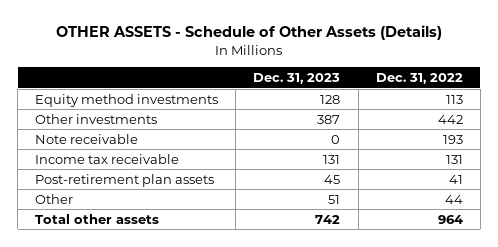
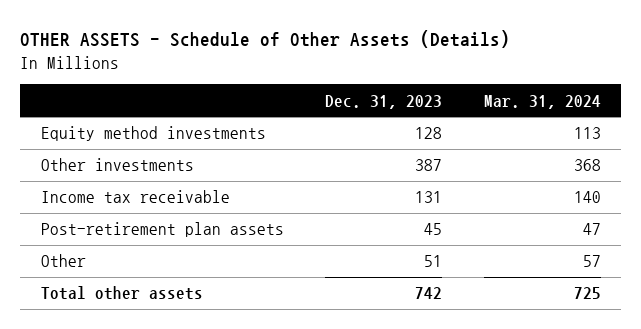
[375,73,463,85] Dec. 31, 2022 -> none
none -> [483,94,601,109] Mar. 31, 2024
[35,133,139,144] Note receivable -> none

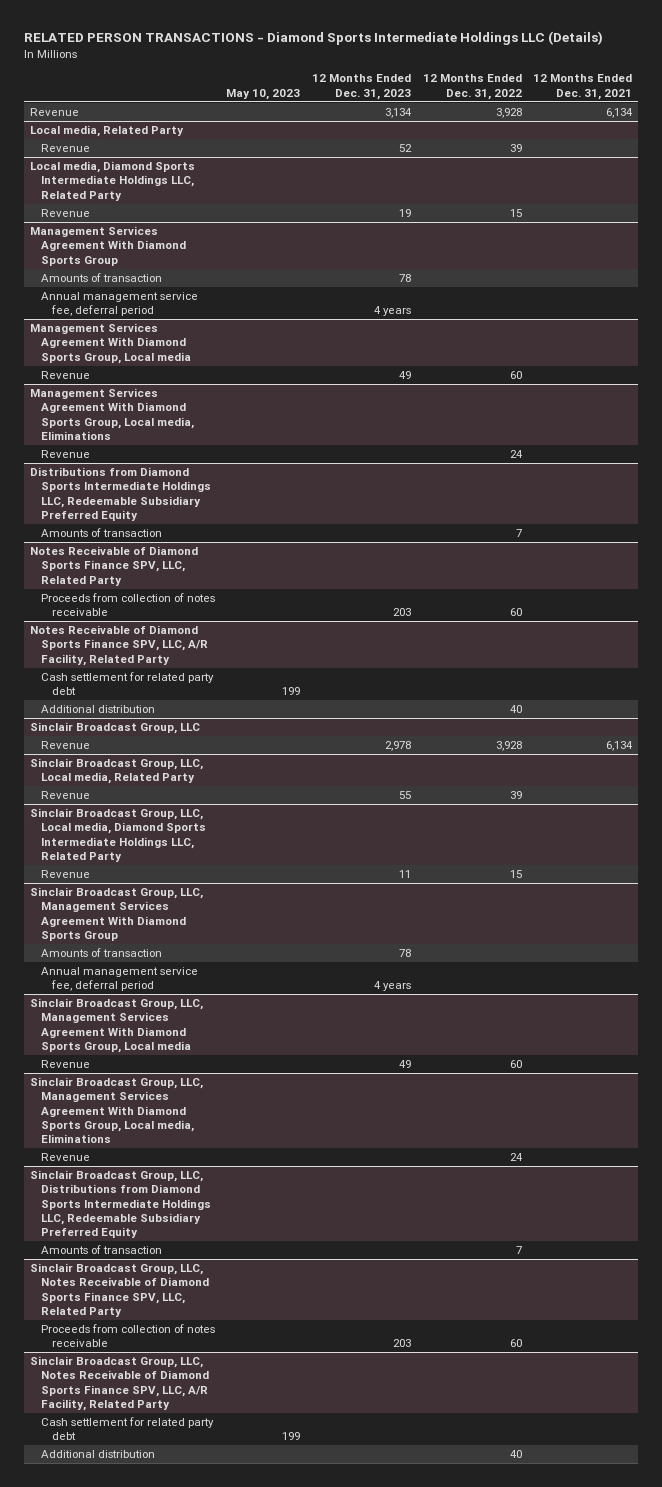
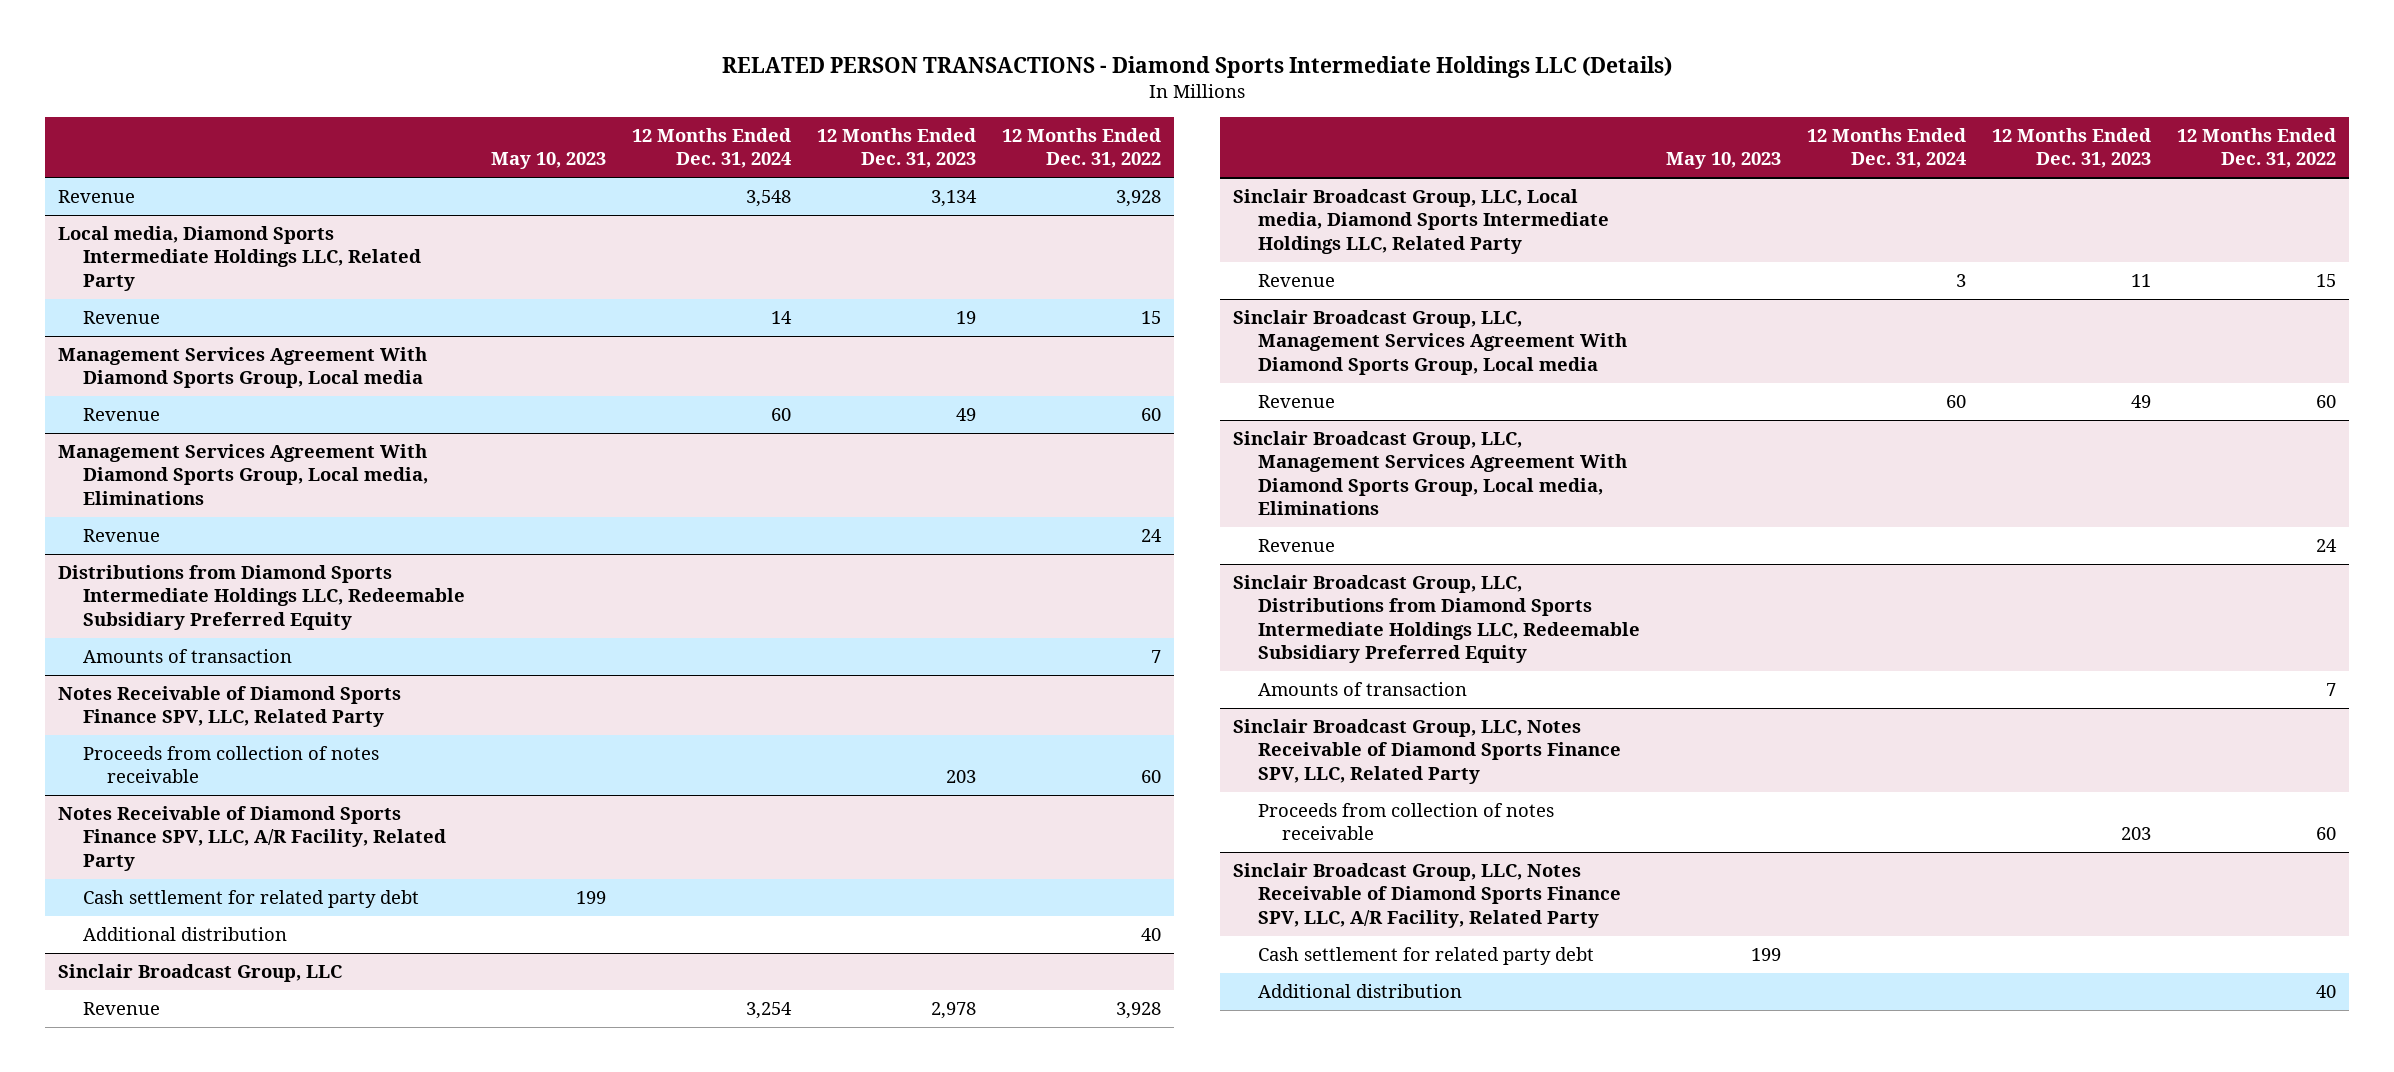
[533,74,633,100] 12 Months Ended Dec. 31, 2021 -> none
none -> [631,128,791,169] 12 Months Ended Dec. 31, 2024
[29,125,184,138] Local media, Related Party -> none
[40,144,90,153] Revenue -> none
[29,226,186,266] Management Services Agreement With Diamond Sports Group -> none
[40,273,162,283] Amounts of transaction -> none
[40,292,198,317] Annual management service fee, deferral period -> none
[29,758,203,785] Sinclair Broadcast Group, LLC, Local media, Related Party -> none
[40,791,90,800] Revenue -> none
[29,887,203,941] Sinclair Broadcast Group, LLC, Management Services Agreement With Diamond Sports Group -> none
[40,948,162,958] Amounts of transaction -> none
[40,967,198,992] Annual management service fee, deferral period -> none

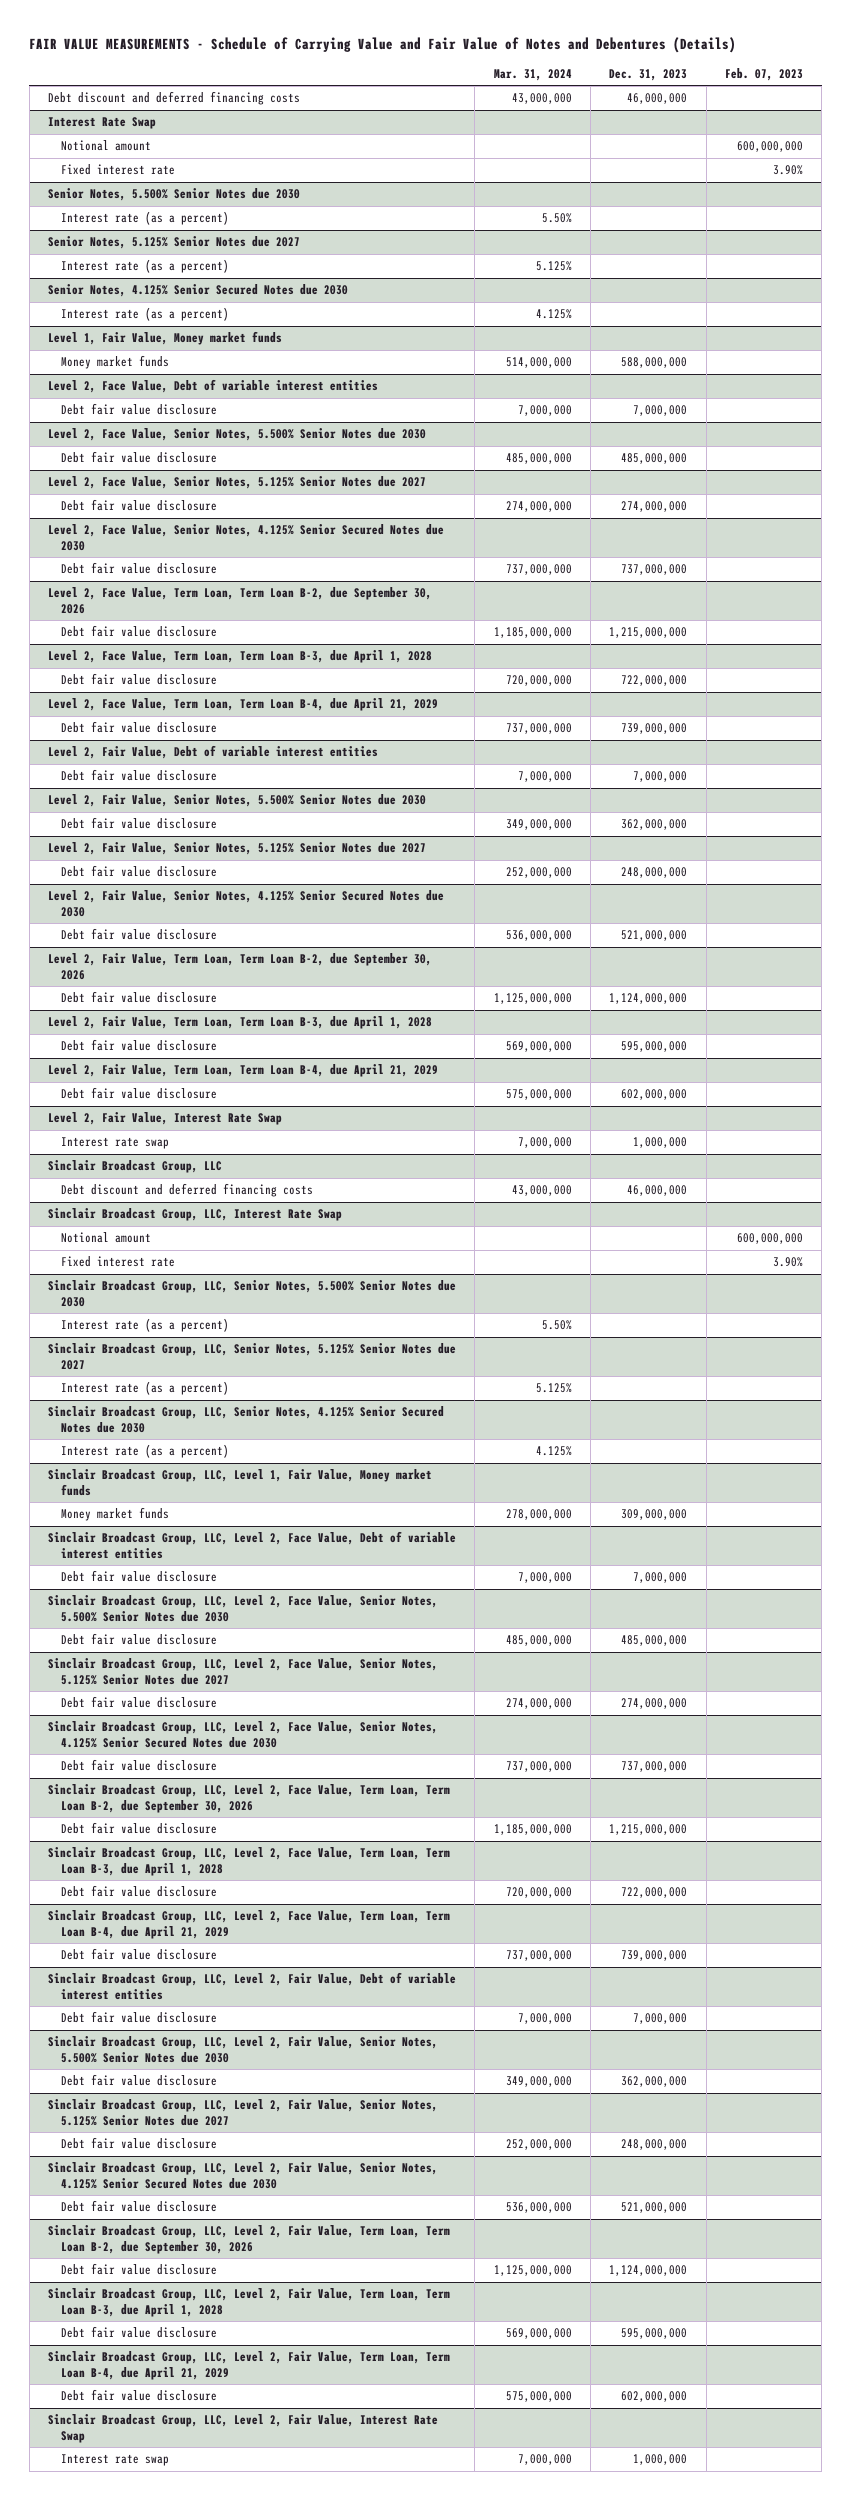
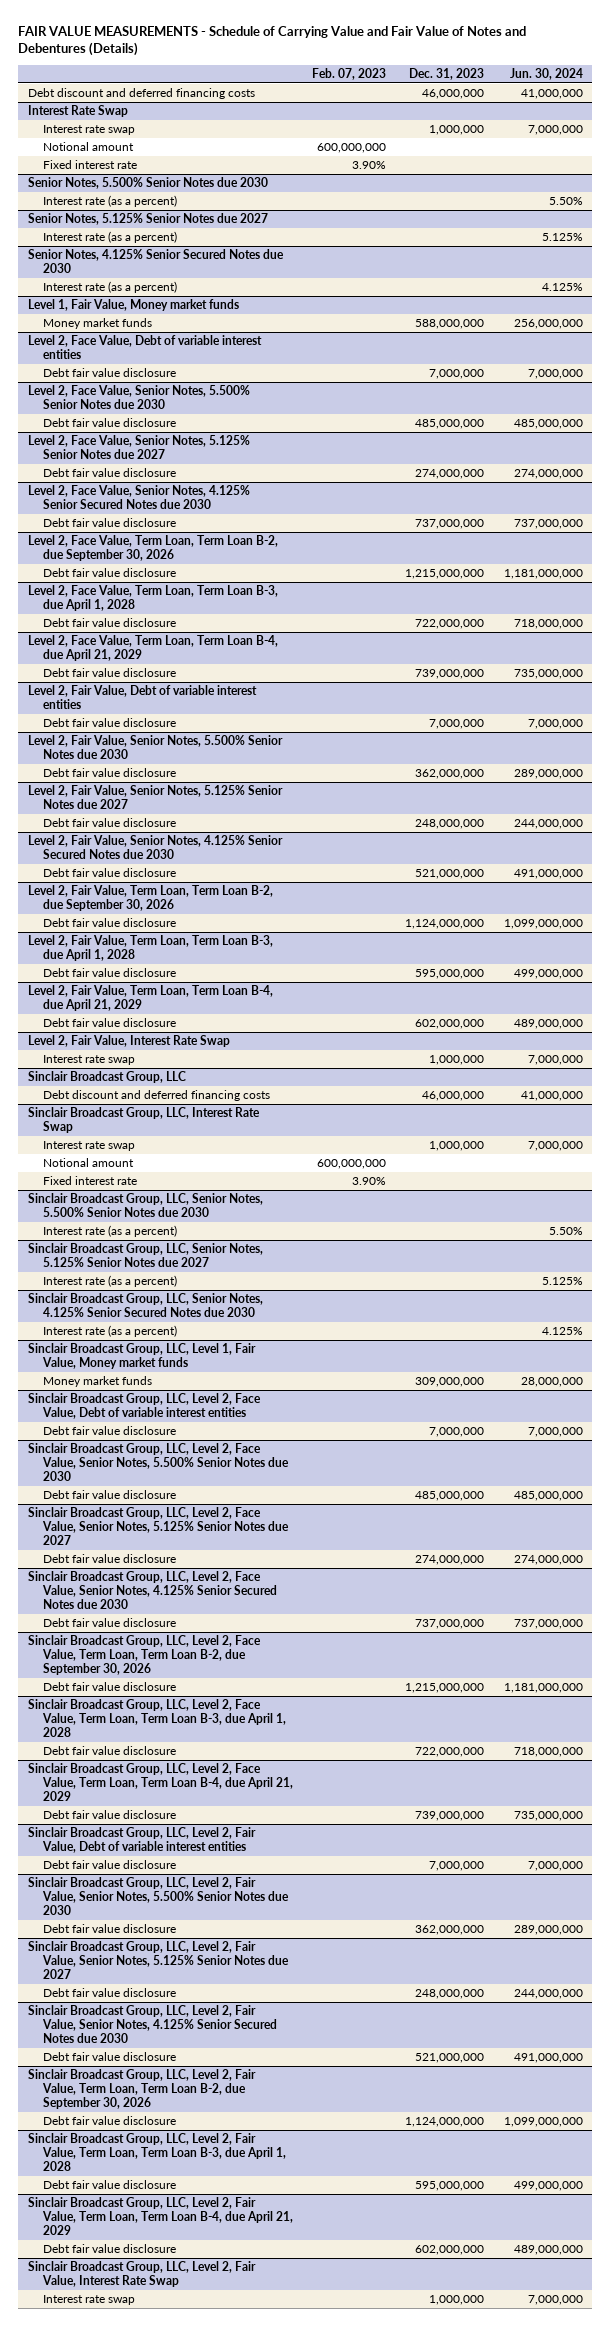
[493,68,572,81] Mar. 31, 2024 -> none
none -> [509,67,583,80] Jun. 30, 2024
none -> [42,125,135,136] Interest rate swap
none -> [42,1141,135,1152] Interest rate swap

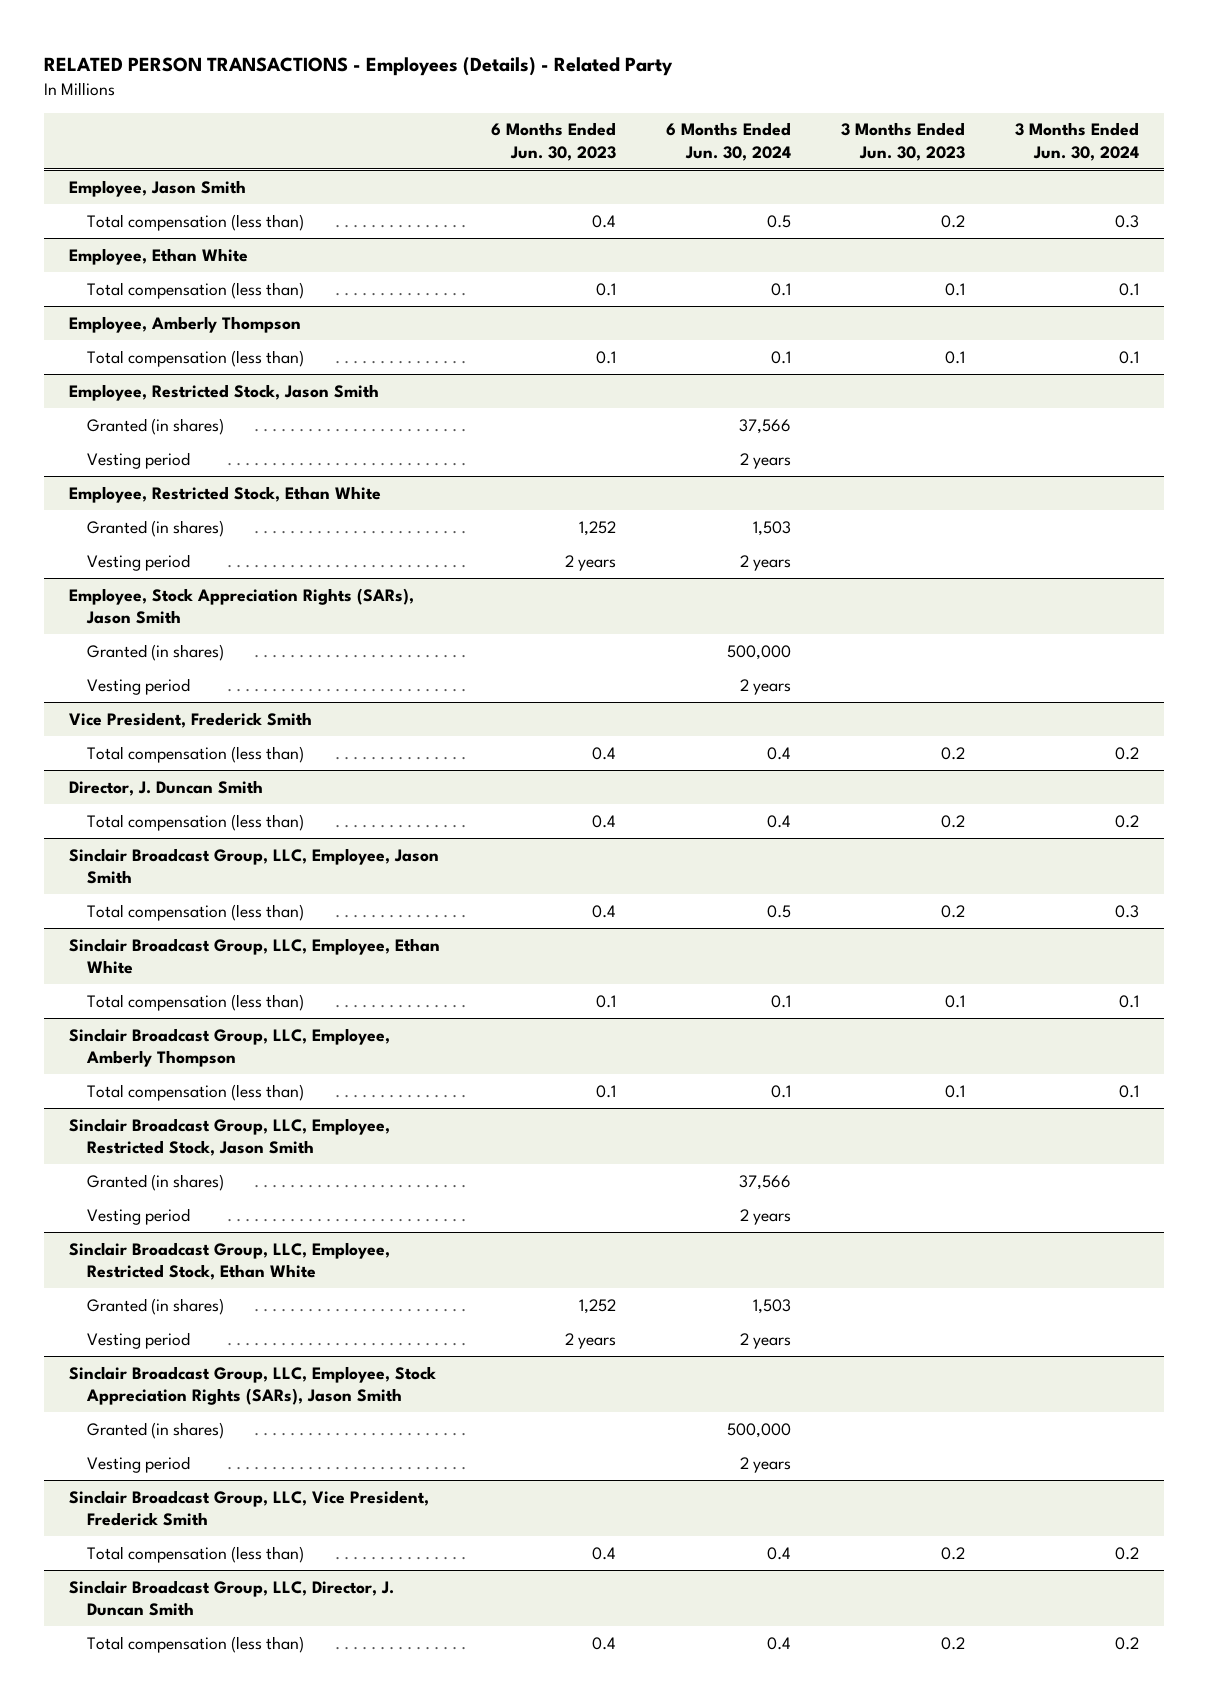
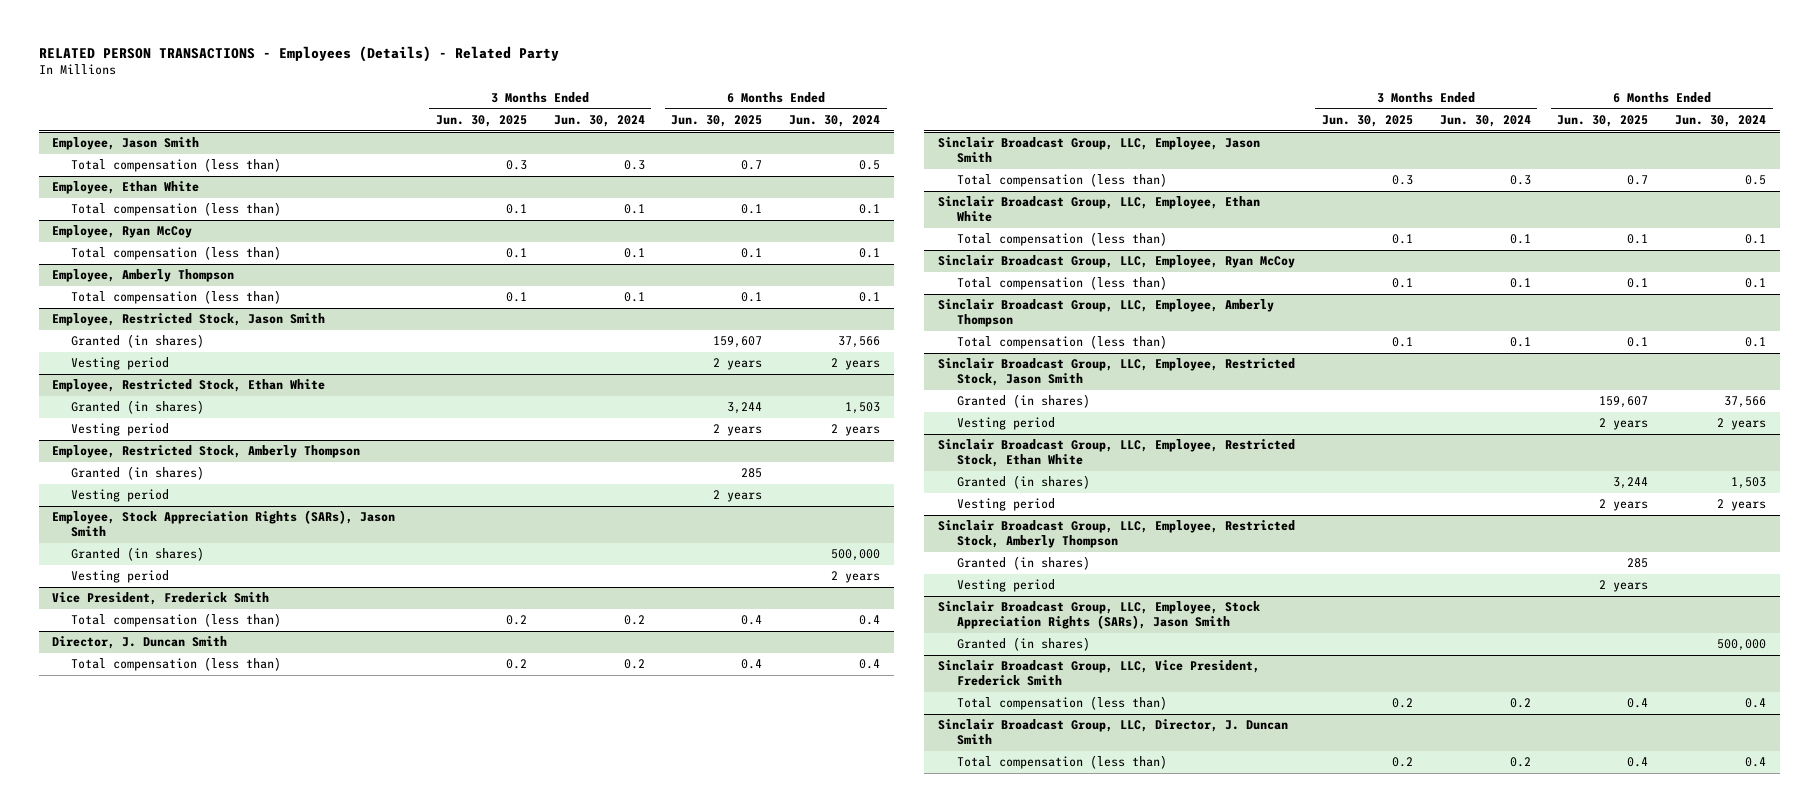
[490,122,616,161] 6 Months Ended Jun. 30, 2023 -> none
[841,122,966,161] 3 Months Ended Jun. 30, 2023 -> none
none -> [435,114,527,127] Jun. 30, 2025
none -> [671,114,763,127] Jun. 30, 2025
none -> [51,225,192,239] Employee, Ryan McCoy
none -> [70,246,281,261] Total compensation (less than)
none -> [51,445,360,459] Employee, Restricted Stock, Amberly Thompson
none -> [70,466,204,481] Granted (in shares)
none -> [70,489,169,503] Vesting period
none -> [937,255,1295,269] Sinclair Broadcast Group, LLC, Employee, Ryan McCoy
none -> [956,276,1167,291] Total compensation (less than)
none -> [937,520,1295,548] Sinclair Broadcast Group, LLC, Employee, Restricted Stock, Amberly Thompson
none -> [956,556,1090,571] Granted (in shares)
none -> [956,579,1055,593] Vesting period
[86,1455,190,1473] Vesting period -> none

